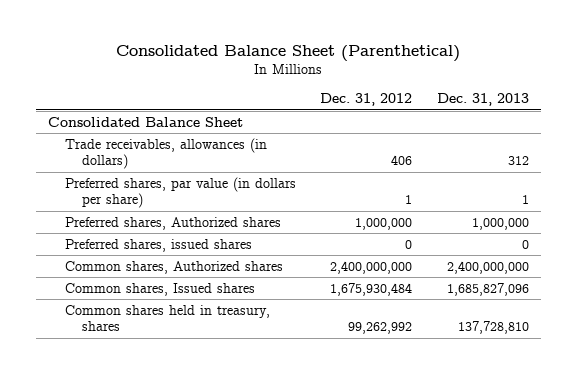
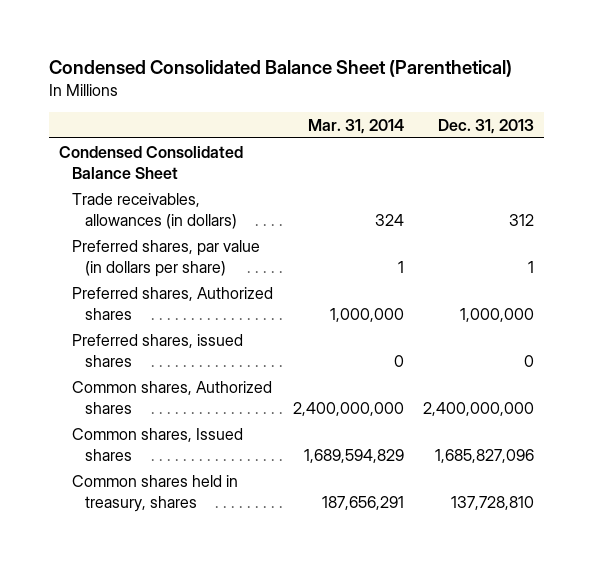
[116,45,461,63] Consolidated Balance Sheet (Parenthetical) -> [49,60,513,78] Condensed Consolidated Balance Sheet (Parenthetical)
[320,93,413,107] Dec. 31, 2012 -> none
none -> [307,118,404,134] Mar. 31, 2014
[48,116,244,127] Consolidated Balance Sheet -> [58,145,243,179] Condensed Consolidated Balance Sheet

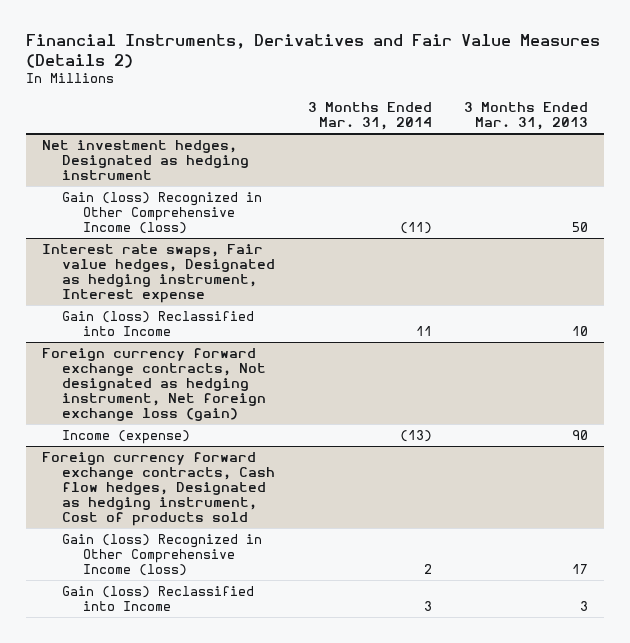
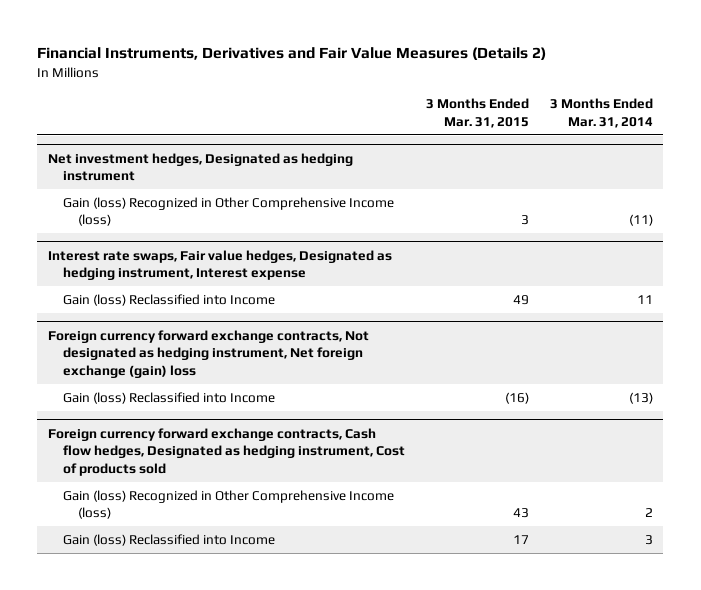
[464,102,589,131] 3 Months Ended Mar. 31, 2013 -> none
none -> [425,97,529,128] 3 Months Ended Mar. 31, 2015
[62,429,191,444] Income (expense) -> none
[41,347,267,422] Foreign currency forward exchange contracts, Not designated as hedging instrument, Net foreign exchange loss (gain) -> [47,329,369,378] Foreign currency forward exchange contracts, Not designated as hedging instrument, Net foreign exchange (gain) loss
none -> [62,391,275,404] Gain (loss) Reclassified into Income

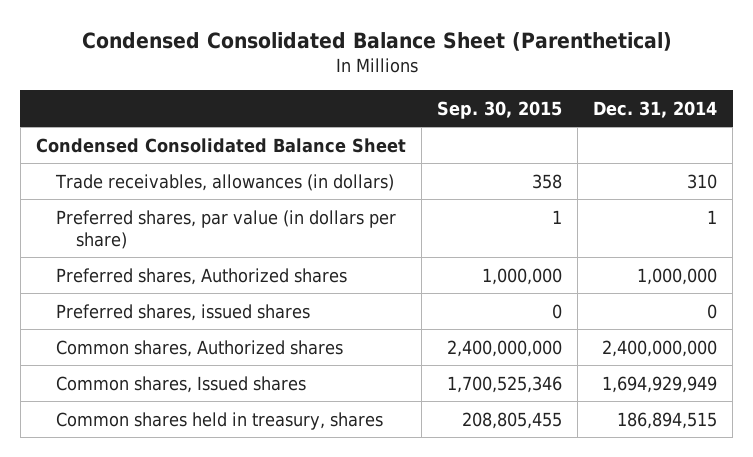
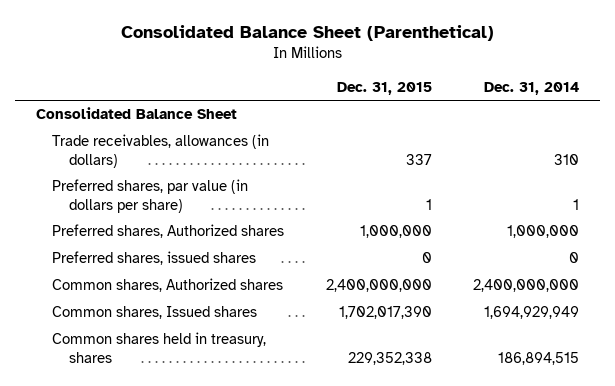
[81,32,672,52] Condensed Consolidated Balance Sheet (Parenthetical) -> [120,25,494,42] Consolidated Balance Sheet (Parenthetical)
[437,100,563,119] Sep. 30, 2015 -> none
none -> [336,81,432,95] Dec. 31, 2015
[35,137,406,153] Condensed Consolidated Balance Sheet -> [35,107,237,120] Consolidated Balance Sheet

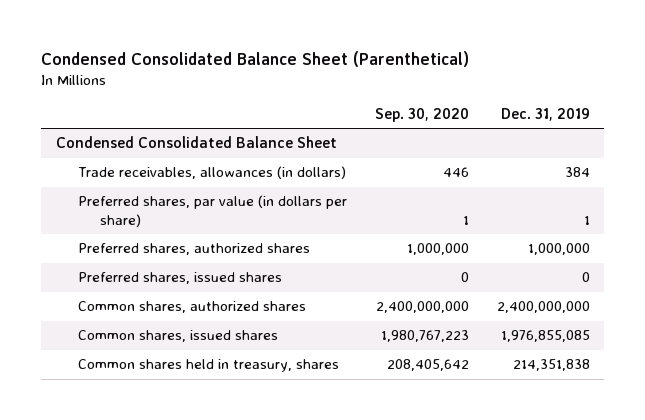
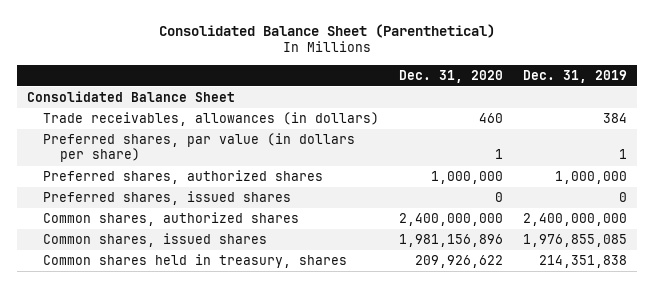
[41,50,470,67] Condensed Consolidated Balance Sheet (Parenthetical) -> [158,23,495,38] Consolidated Balance Sheet (Parenthetical)
[374,108,469,123] Sep. 30, 2020 -> none
none -> [399,69,504,83] Dec. 31, 2020
[55,136,337,149] Condensed Consolidated Balance Sheet -> [26,91,235,103] Consolidated Balance Sheet

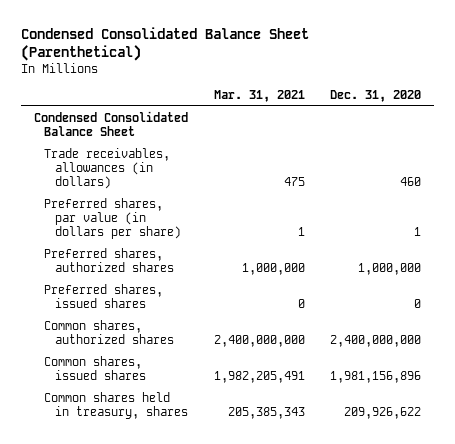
[158,23,495,38] Consolidated Balance Sheet (Parenthetical) -> [21,27,310,62] Condensed Consolidated Balance Sheet (Parenthetical)
[523,69,628,83] Dec. 31, 2019 -> none
none -> [213,90,305,103] Mar. 31, 2021
[26,91,235,103] Consolidated Balance Sheet -> [34,110,189,136] Condensed Consolidated Balance Sheet

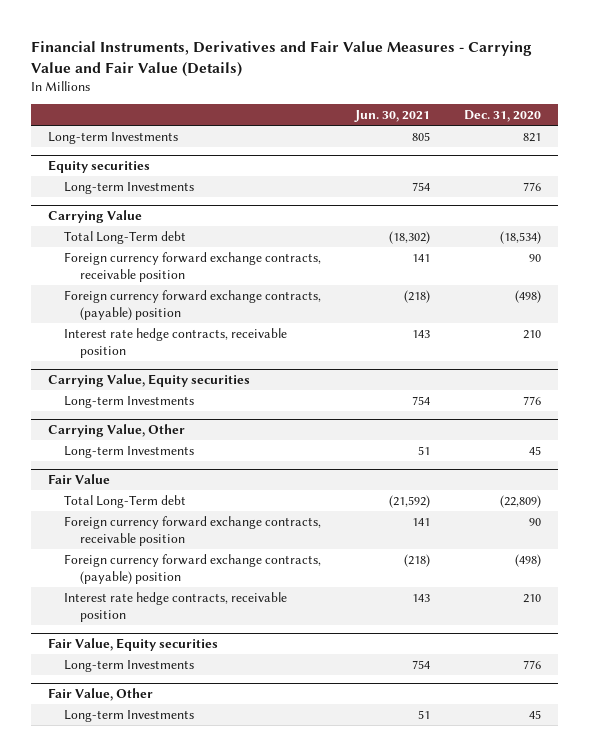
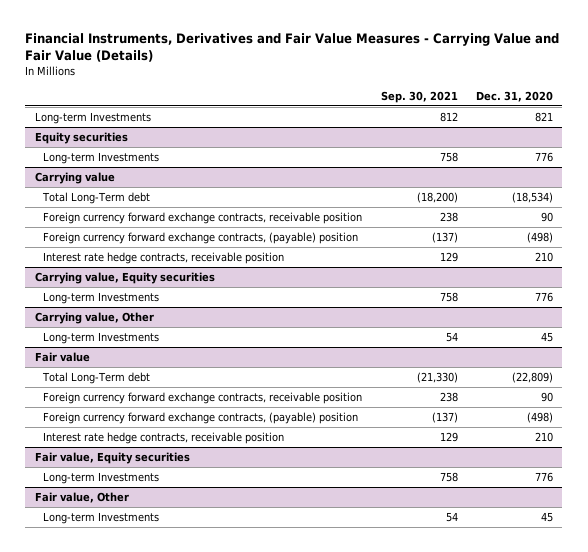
[354,109,431,122] Jun. 30, 2021 -> none
none -> [380,90,458,103] Sep. 30, 2021
[48,210,143,224] Carrying Value -> [34,171,115,184] Carrying value
[48,374,251,388] Carrying Value, Equity securities -> [34,271,215,284] Carrying value, Equity securities
[48,424,186,438] Carrying Value, Other -> [34,311,154,324] Carrying value, Other
[48,474,111,485] Fair Value -> [34,351,90,362] Fair value
[48,638,219,652] Fair Value, Equity securities -> [34,451,190,464] Fair value, Equity securities
[48,688,154,702] Fair Value, Other -> [34,491,129,503] Fair value, Other

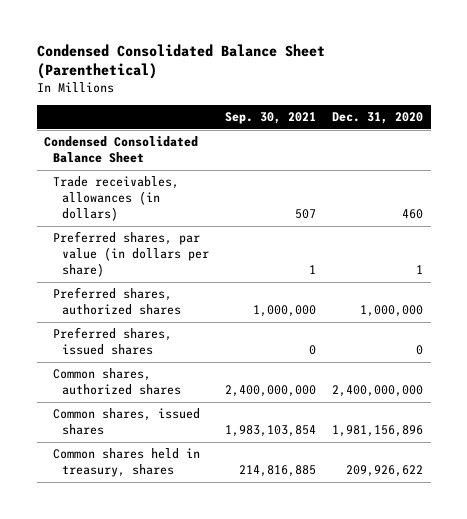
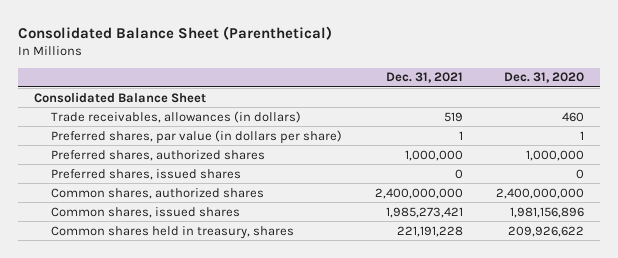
[36,43,325,80] Condensed Consolidated Balance Sheet (Parenthetical) -> [17,25,332,40] Consolidated Balance Sheet (Parenthetical)
[225,112,317,125] Sep. 30, 2021 -> none
none -> [385,72,463,84] Dec. 31, 2021
[44,136,199,164] Condensed Consolidated Balance Sheet -> [34,91,207,103] Consolidated Balance Sheet

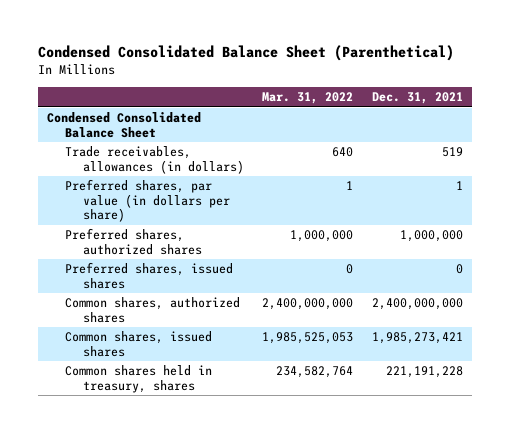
[17,25,332,40] Consolidated Balance Sheet (Parenthetical) -> [38,45,455,62] Condensed Consolidated Balance Sheet (Parenthetical)
[503,72,584,84] Dec. 31, 2020 -> none
none -> [262,92,354,105] Mar. 31, 2022
[34,91,207,103] Consolidated Balance Sheet -> [47,112,202,138] Condensed Consolidated Balance Sheet

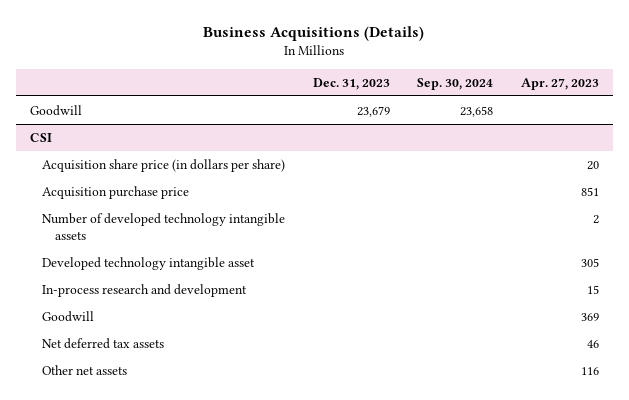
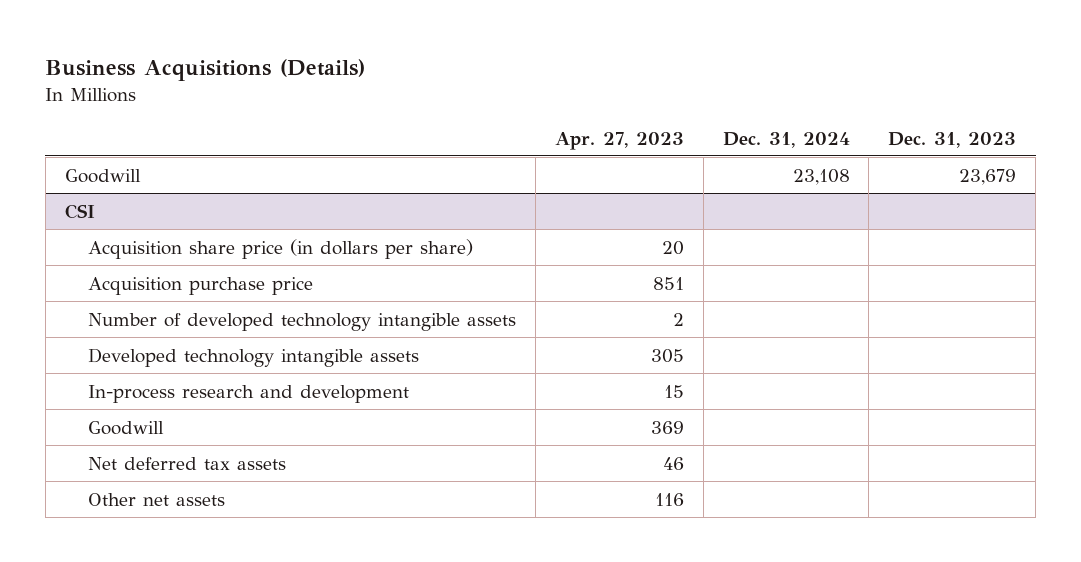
[417,77,494,90] Sep. 30, 2024 -> none
none -> [722,131,850,148] Dec. 31, 2024
[42,256,256,270] Developed technology intangible asset -> [88,347,420,367] Developed technology intangible assets

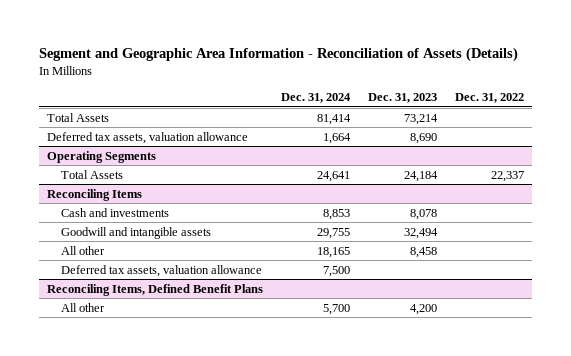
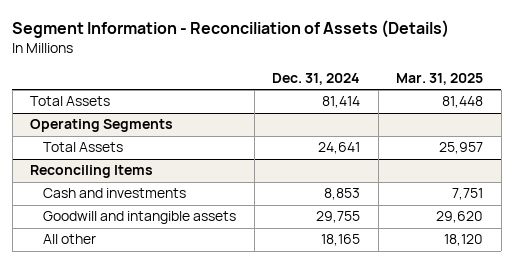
[38,47,518,63] Segment and Geographic Area Information - Reconciliation of Assets (Details) -> [12,19,450,38] Segment Information - Reconciliation of Assets (Details)
[367,93,437,104] Dec. 31, 2023 -> none
[454,93,524,104] Dec. 31, 2022 -> none
none -> [396,73,484,86] Mar. 31, 2025
[47,131,249,144] Deferred tax assets, valuation allowance -> none
[60,264,262,277] Deferred tax assets, valuation allowance -> none
[47,283,264,296] Reconciling Items, Defined Benefit Plans -> none
[60,302,105,312] All other -> none

